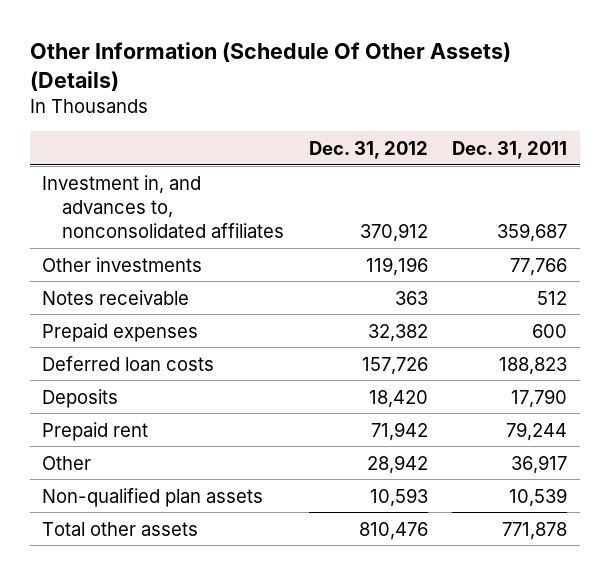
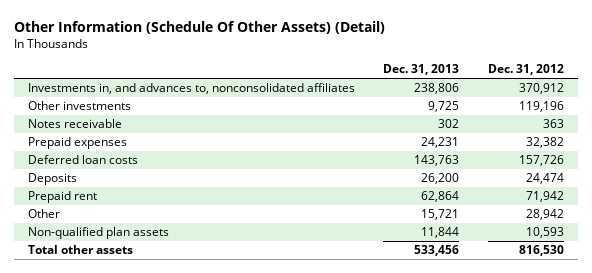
[29,41,511,91] Other Information (Schedule Of Other Assets) (Details) -> [14,21,386,35] Other Information (Schedule Of Other Assets) (Detail)
[452,140,568,159] Dec. 31, 2011 -> none
none -> [383,64,460,76] Dec. 31, 2013
[42,174,285,238] Investment in, and advances to, nonconsolidated affiliates -> [28,83,356,95] Investments in, and advances to, nonconsolidated affiliates
[368,389,428,408] 18,420 -> [525,173,564,185] 24,474
[358,521,428,540] 810,476 -> [518,245,564,257] 816,530

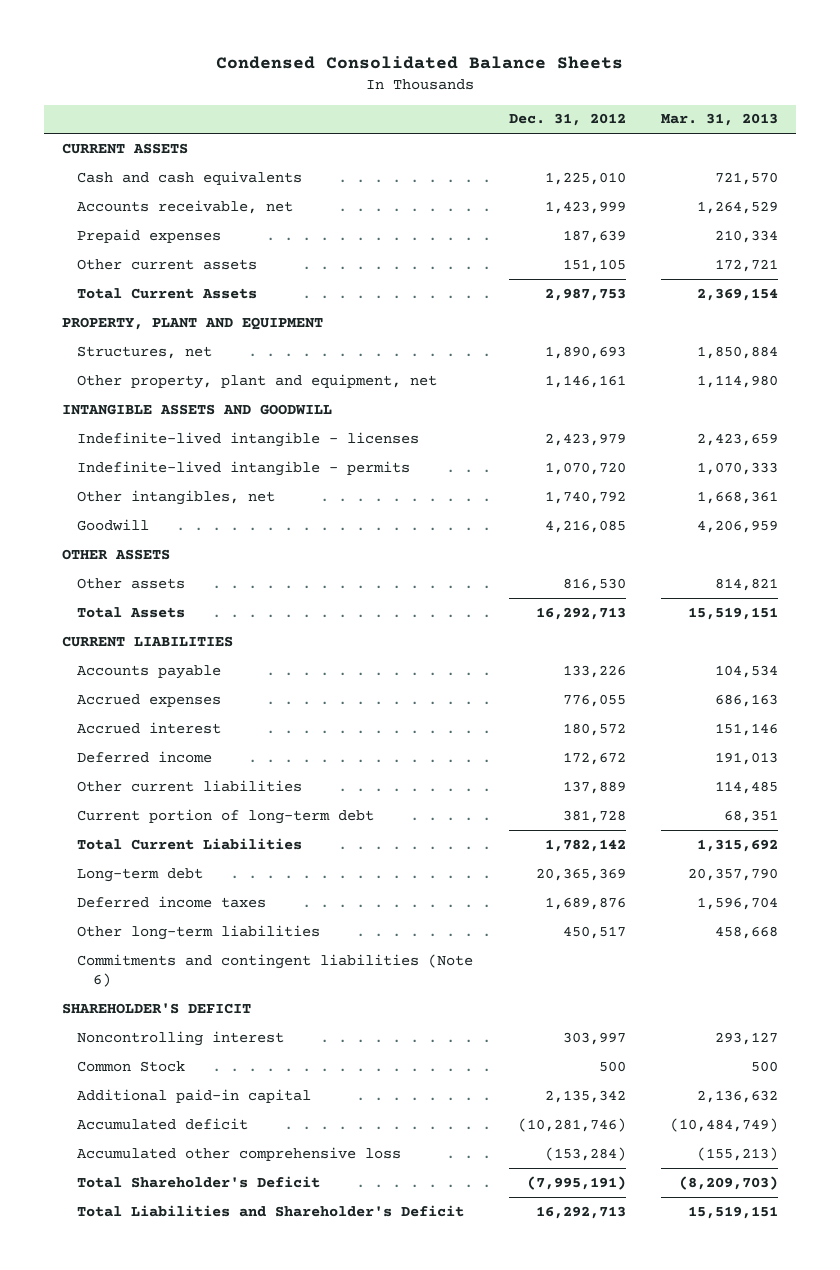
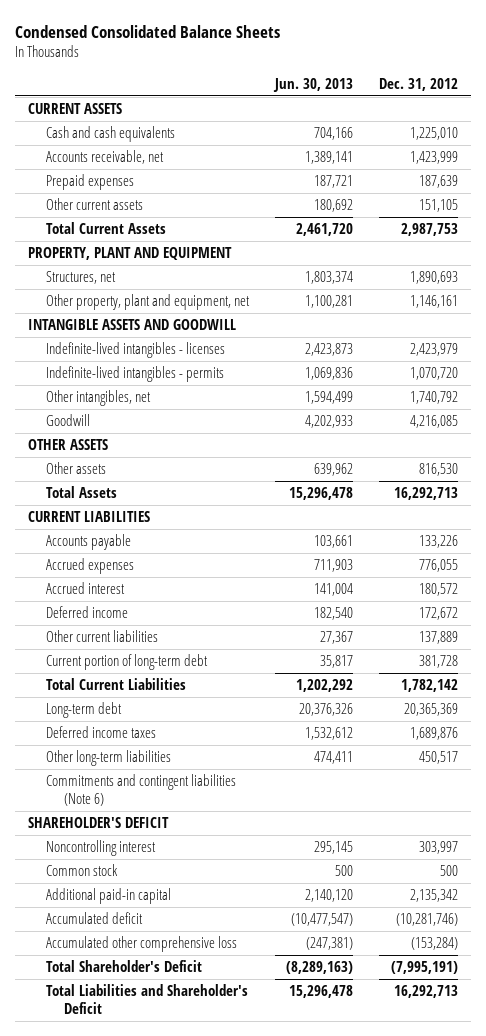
[661,113,779,127] Mar. 31, 2013 -> none
none -> [273,78,354,93] Jun. 30, 2013
[77,431,420,447] Indefinite-lived intangible - licenses -> [46,342,226,359] Indefinite-lived intangibles - licenses
[77,460,411,476] Indefinite-lived intangible - permits -> [46,366,225,383] Indefinite-lived intangibles - permits
[77,1060,186,1072] Common Stock -> [46,864,119,877] Common stock

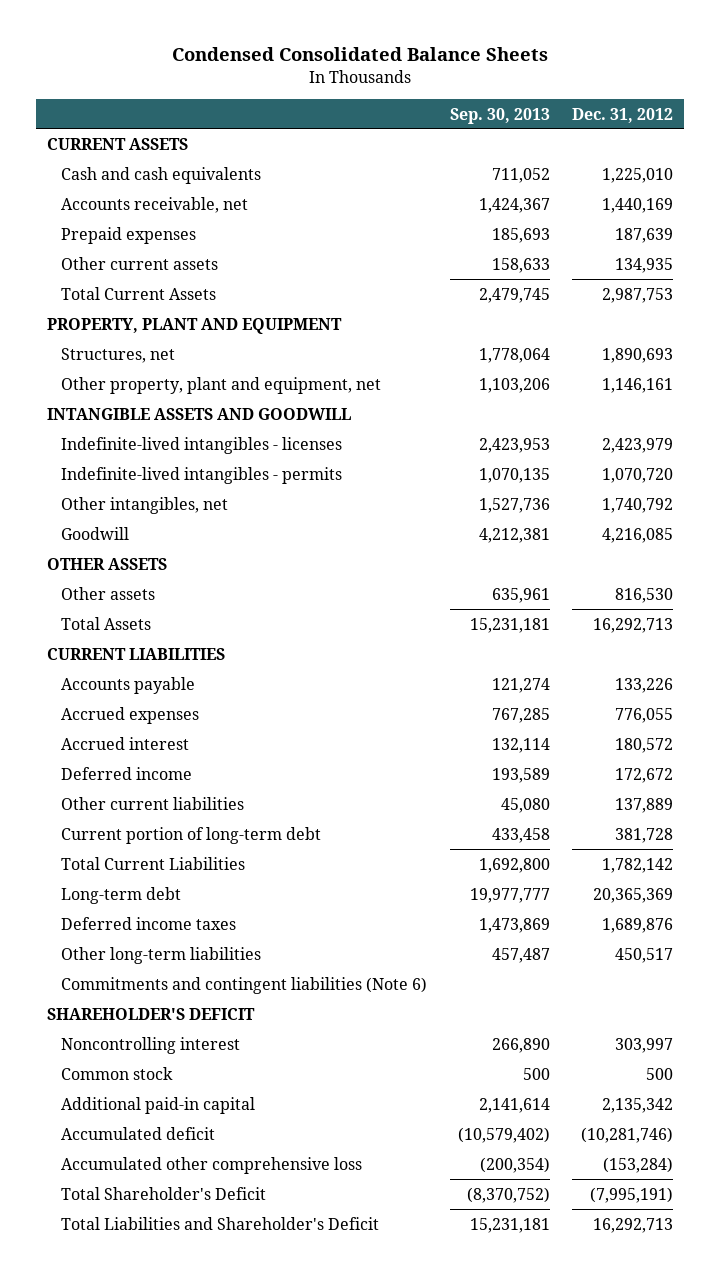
[273,78,354,93] Jun. 30, 2013 -> none
none -> [449,107,550,124] Sep. 30, 2013
[410,151,459,165] 1,423,999 -> [602,197,674,213] 1,440,169
[419,199,459,213] 151,105 -> [615,257,674,273] 134,935

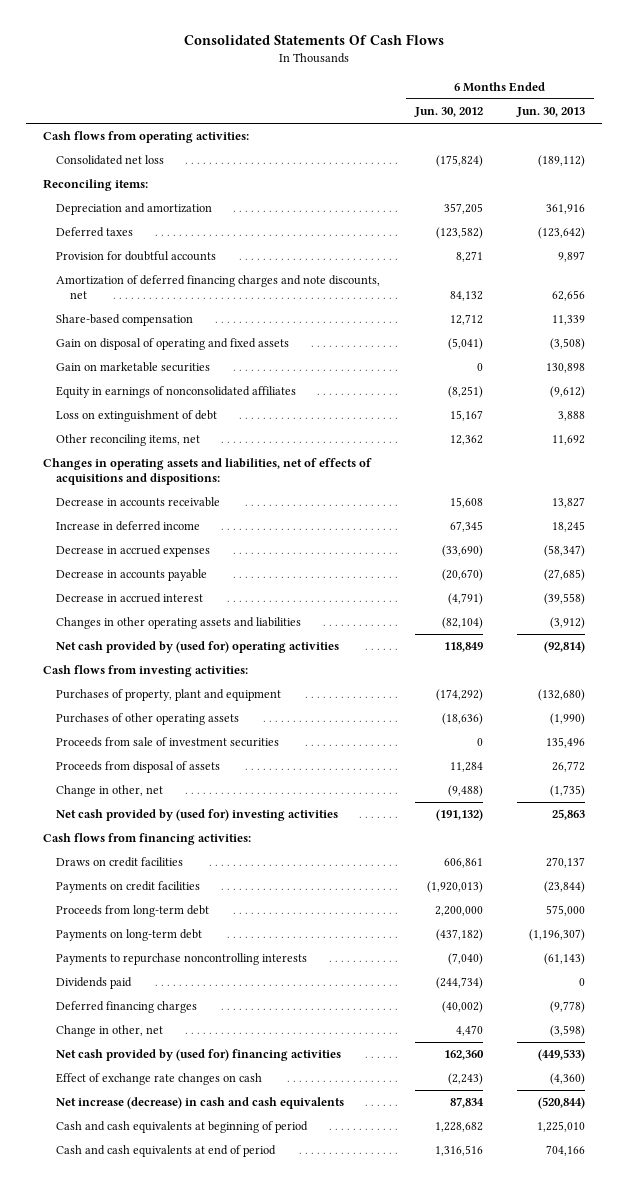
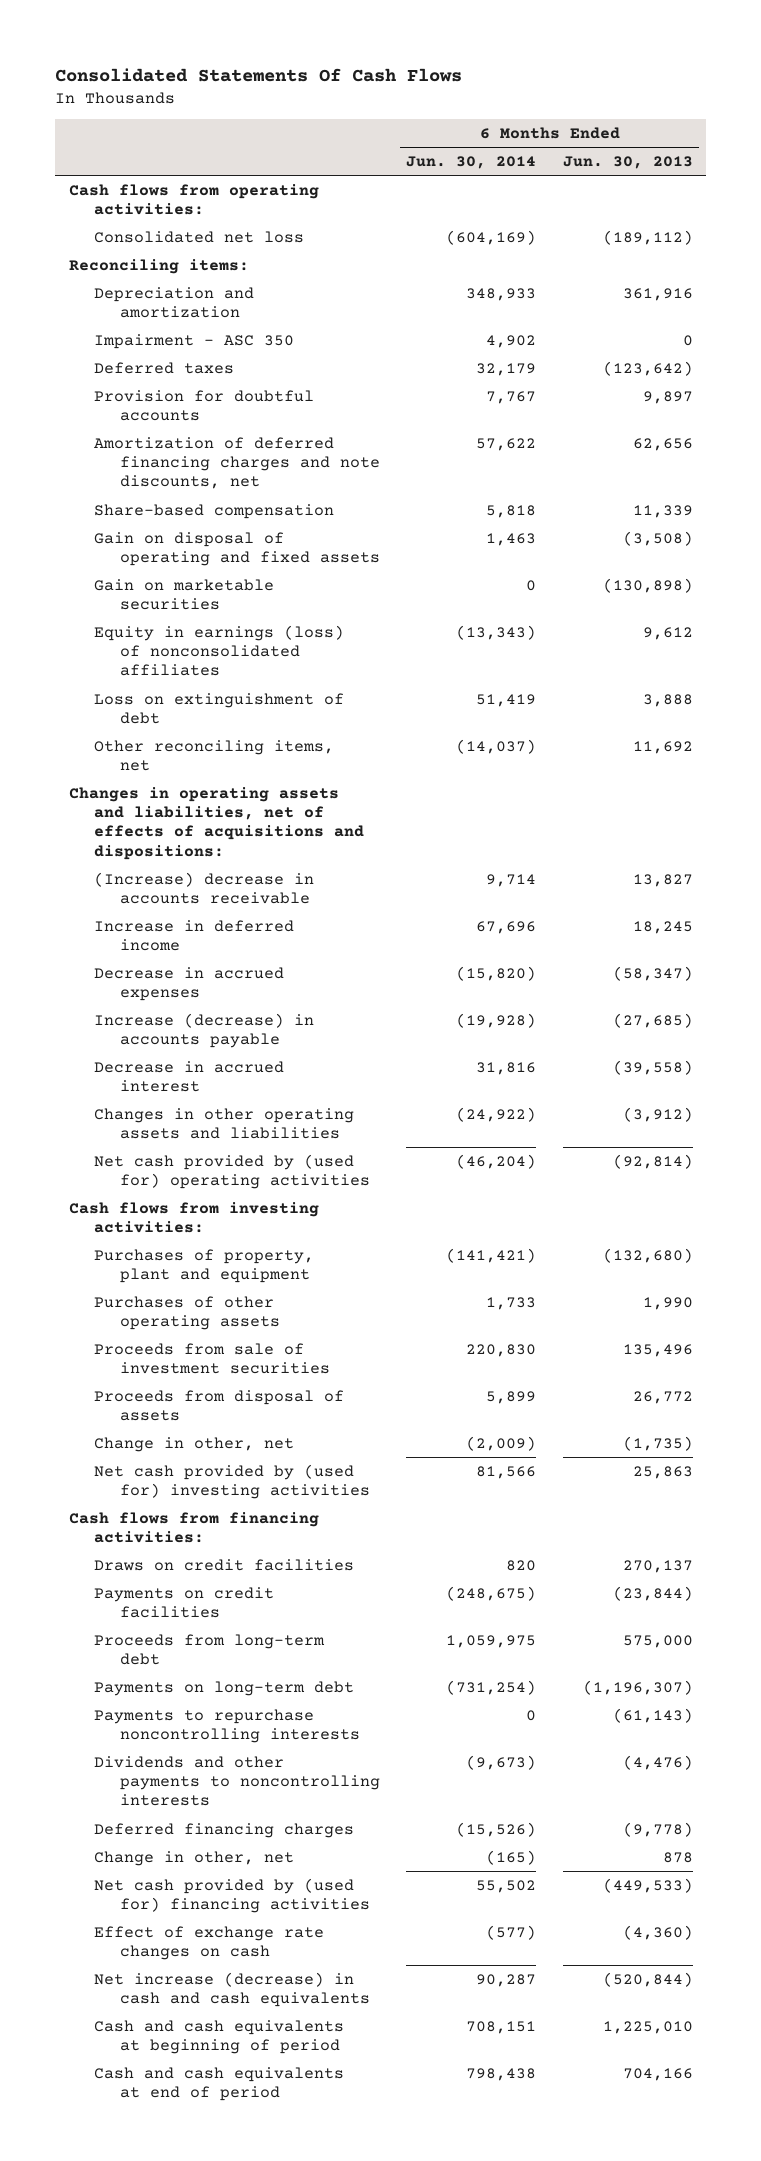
[413,107,483,118] Jun. 30, 2012 -> none
none -> [406,156,537,170] Jun. 30, 2014
none -> [94,333,295,349] Impairment - ASC 350
[546,363,586,374] 130,898 -> [602,577,693,593] (130,898)
[56,386,297,399] Equity in earnings of nonconsolidated affiliates -> [94,624,345,677] Equity in earnings (loss) of nonconsolidated affiliates
[550,386,586,399] (9,612) -> [642,626,693,640] 9,612
[56,497,221,508] Decrease in accounts receivable -> [94,871,315,905] (Increase) decrease in accounts receivable
[56,569,208,582] Decrease in accounts payable -> [94,1012,315,1049] Increase (decrease) in accounts payable
[550,713,586,726] (1,990) -> [642,1296,693,1310] 1,990
[56,977,133,990] Dividends paid -> none
none -> [94,1755,381,1807] Dividends and other payments to noncontrolling interests
[550,1025,586,1038] (3,598) -> [662,1851,693,1863] 878

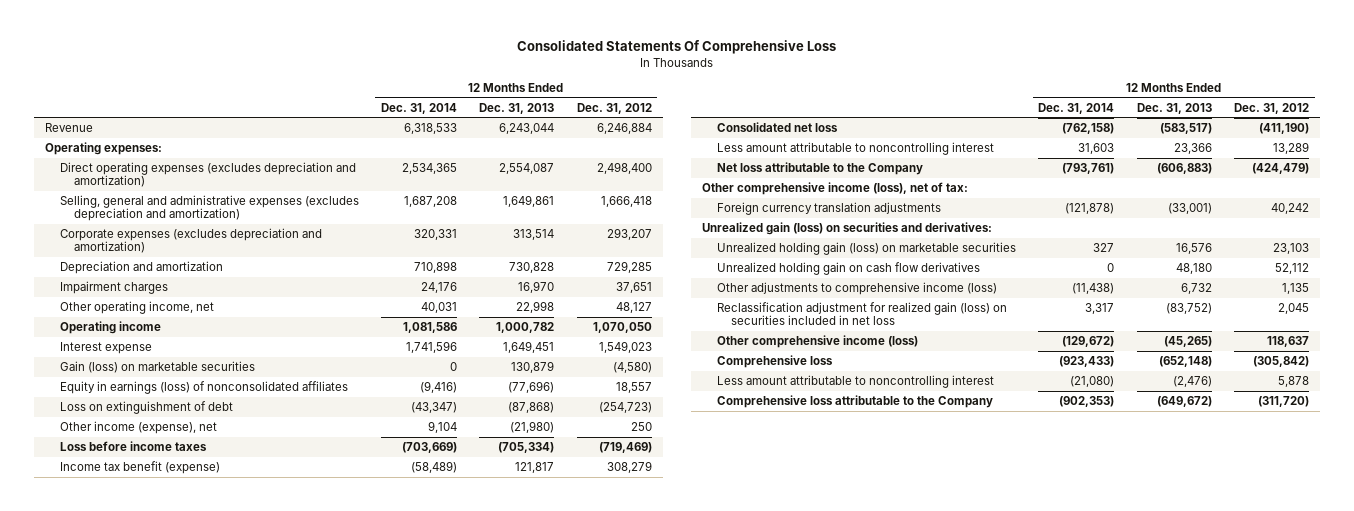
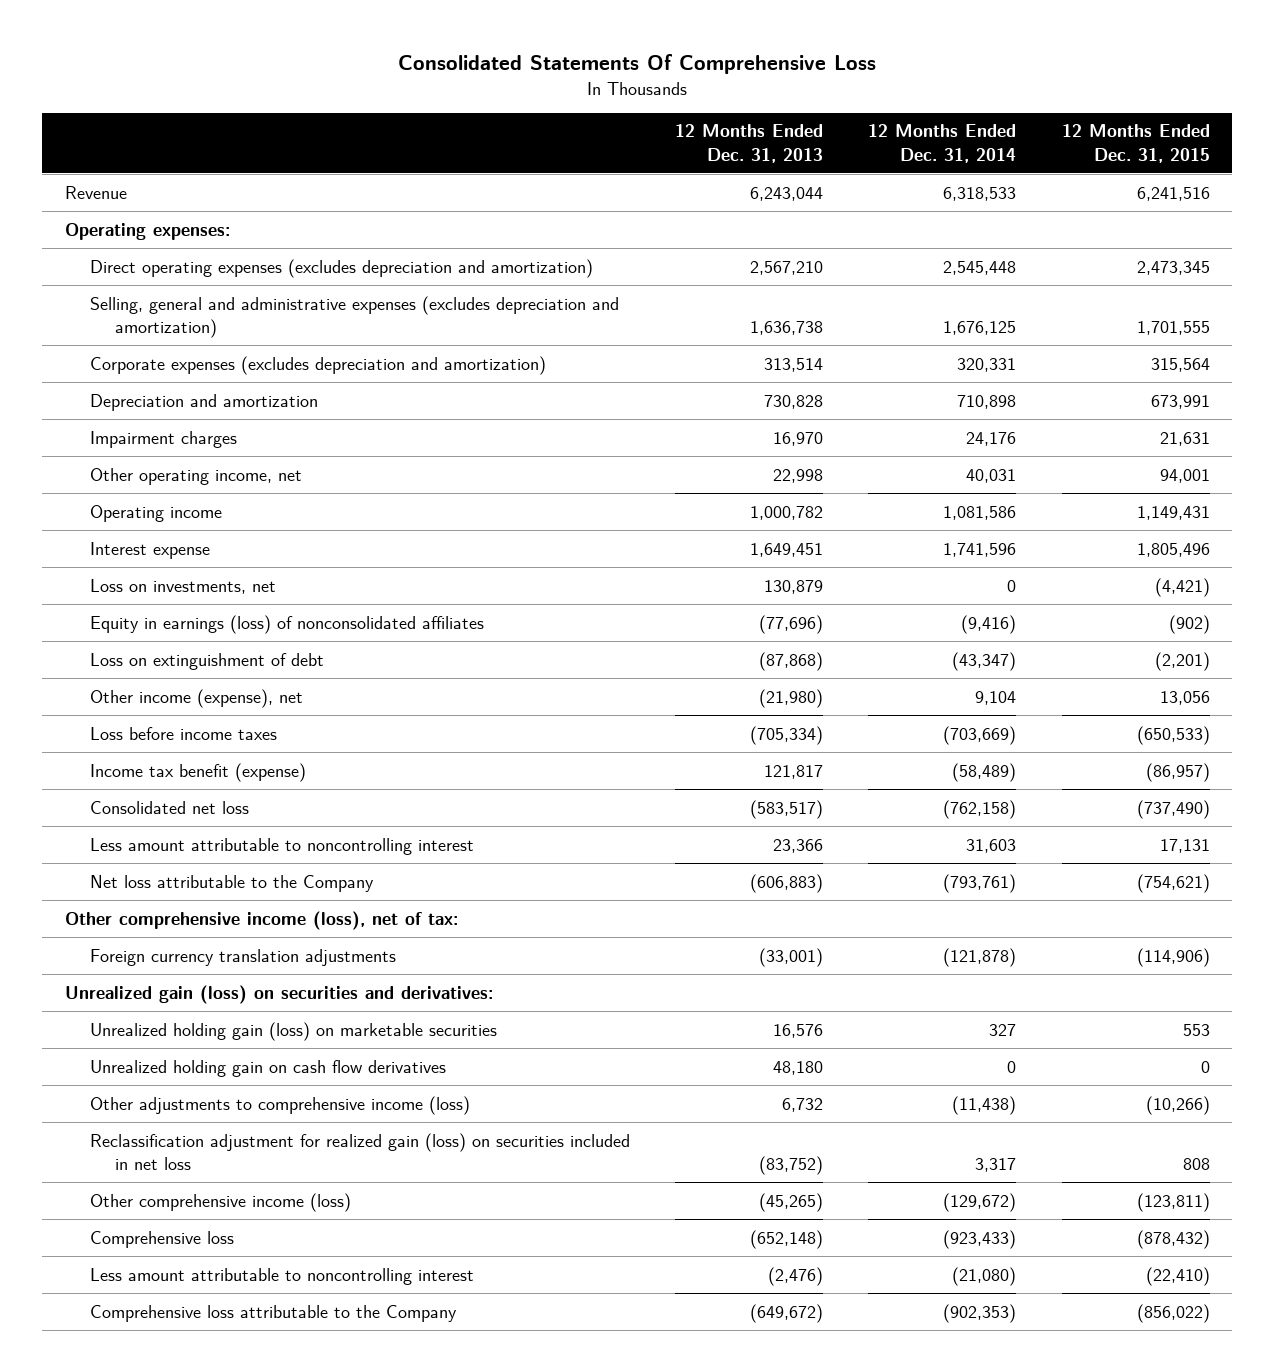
[576,102,652,114] Dec. 31, 2012 -> none
none -> [1061,124,1210,163] 12 Months Ended Dec. 31, 2015
[402,162,458,174] 2,534,365 -> [943,260,1017,275] 2,545,448
[499,162,555,174] 2,554,087 -> [750,260,824,275] 2,567,210
[404,195,458,207] 1,687,208 -> [943,320,1017,335] 1,676,125
[503,194,555,207] 1,649,861 -> [750,320,824,335] 1,636,738
[59,360,255,373] Gain (loss) on marketable securities -> [89,578,276,594] Loss on investments, net

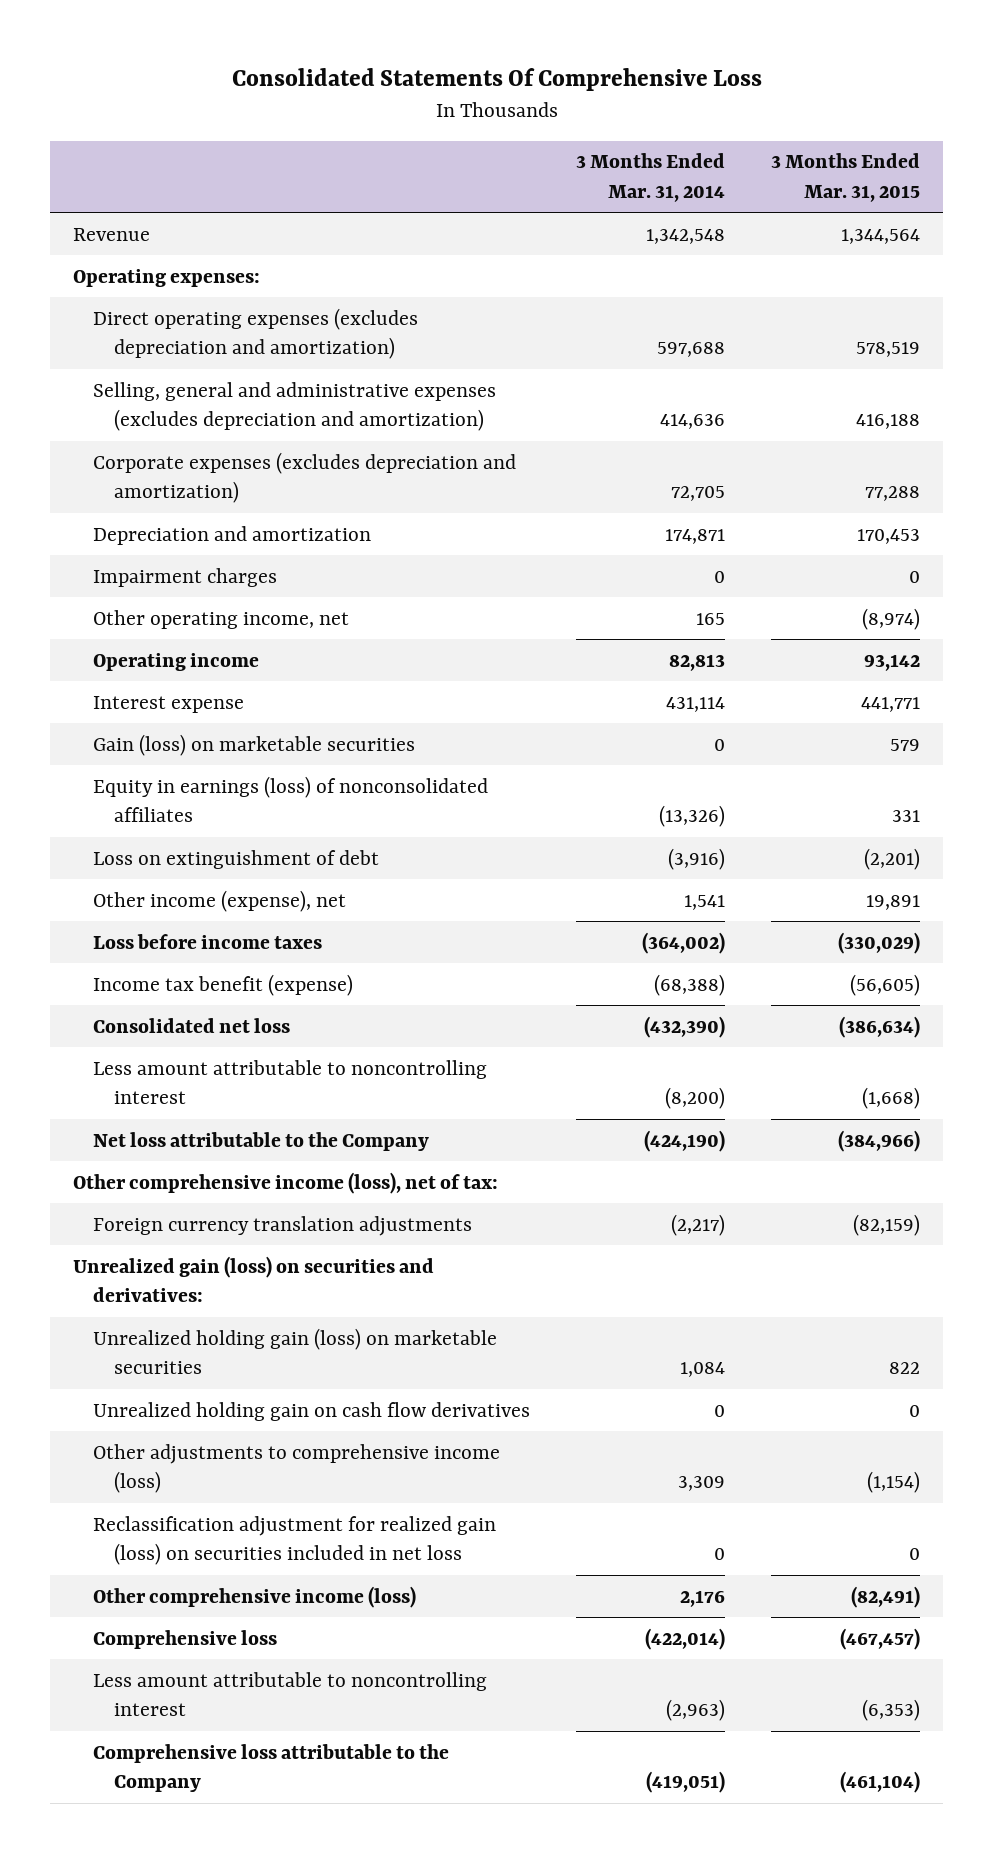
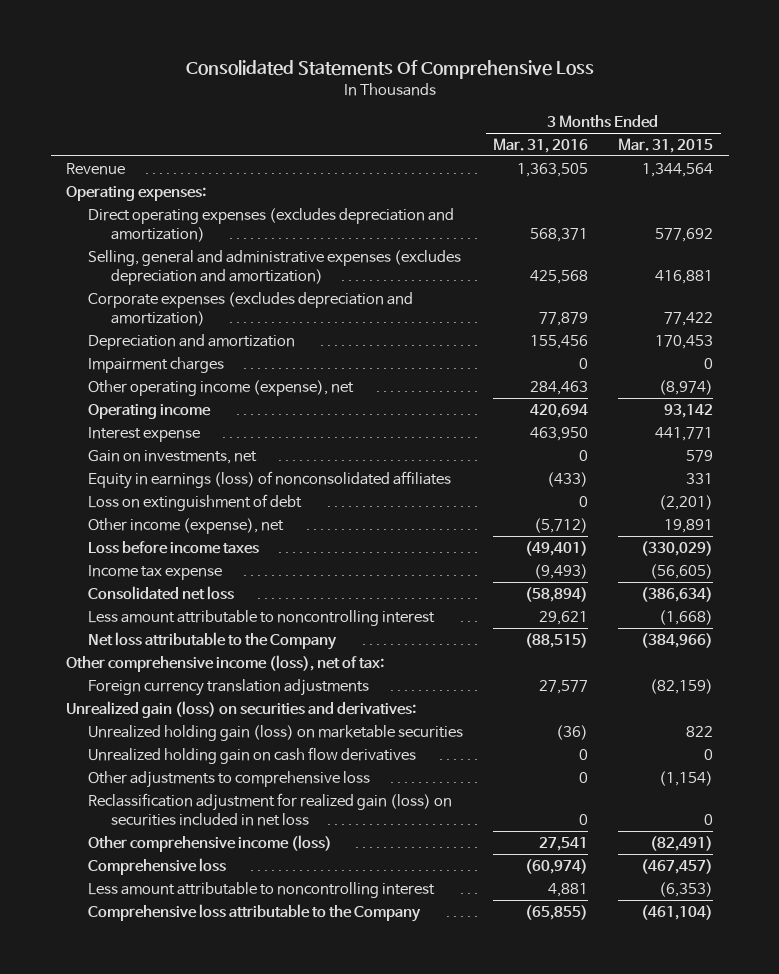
[576,153,726,202] 3 Months Ended Mar. 31, 2014 -> none
none -> [493,137,589,153] Mar. 31, 2016
[856,342,921,358] 578,519 -> [655,227,714,242] 577,692
[856,414,921,430] 416,188 -> [655,269,714,284] 416,881
[865,486,921,502] 77,288 -> [664,311,714,326] 77,422
[93,609,350,629] Other operating income, net -> [88,379,355,396] Other operating income (expense), net
[93,733,416,756] Gain (loss) on marketable securities -> [88,449,258,464] Gain on investments, net
[93,973,354,996] Income tax benefit (expense) -> [88,564,223,580] Income tax expense
[93,1443,501,1494] Other adjustments to comprehensive income (loss) -> [88,770,371,788] Other adjustments to comprehensive loss

